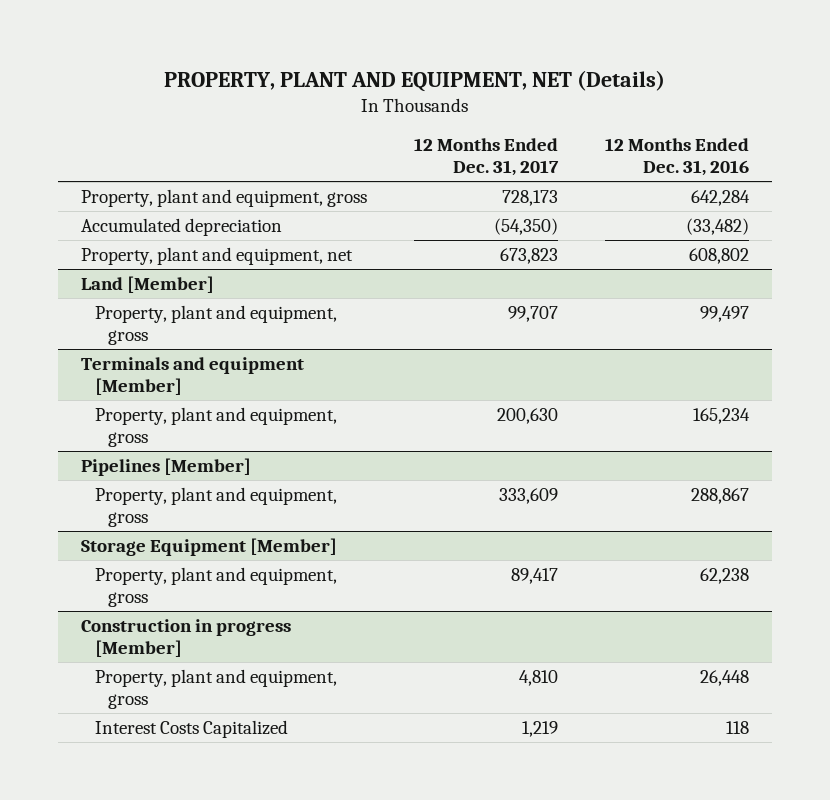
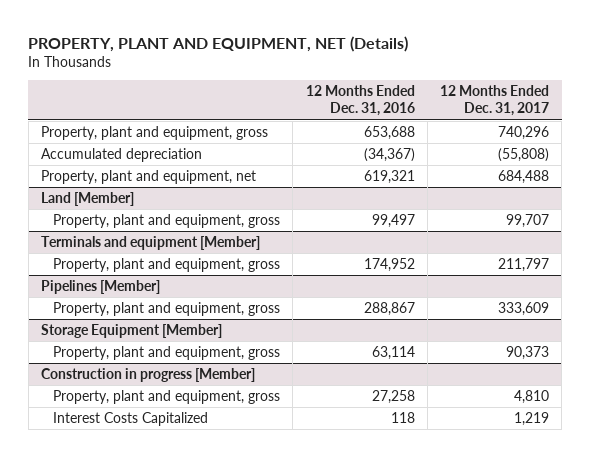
[501,189,558,206] 728,173 -> [498,125,550,140] 740,296
[690,189,750,206] 642,284 -> [363,125,415,140] 653,688
[493,217,558,235] (54,350) -> [498,147,550,162] (55,808)
[685,217,749,235] (33,482) -> [363,147,415,162] (34,367)
[499,247,558,264] 673,823 -> [498,169,550,184] 684,488
[688,247,749,264] 608,802 -> [363,169,415,184] 619,321
[496,407,558,424] 200,630 -> [498,257,550,272] 211,797
[692,407,750,424] 165,234 -> [363,257,415,272] 174,952
[510,567,558,584] 89,417 -> [506,345,550,360] 90,373
[699,567,749,584] 62,238 -> [371,345,415,360] 63,114
[699,669,749,686] 26,448 -> [371,389,415,404] 27,258

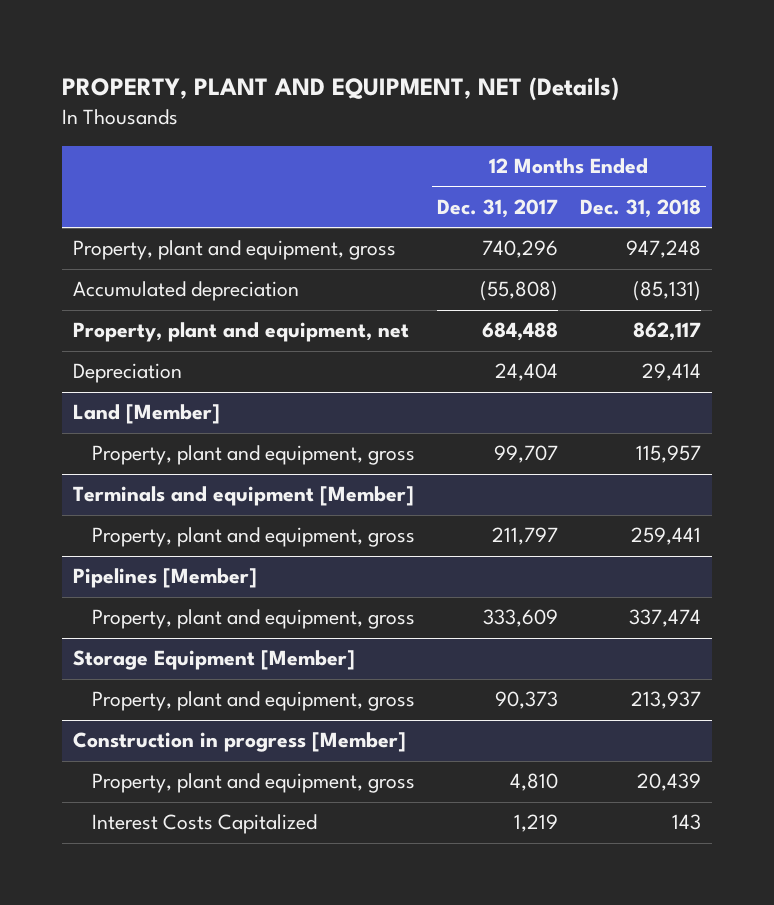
[305,85,415,117] 12 Months Ended Dec. 31, 2016 -> none
none -> [579,199,701,219] Dec. 31, 2018
none -> [72,363,182,384] Depreciation

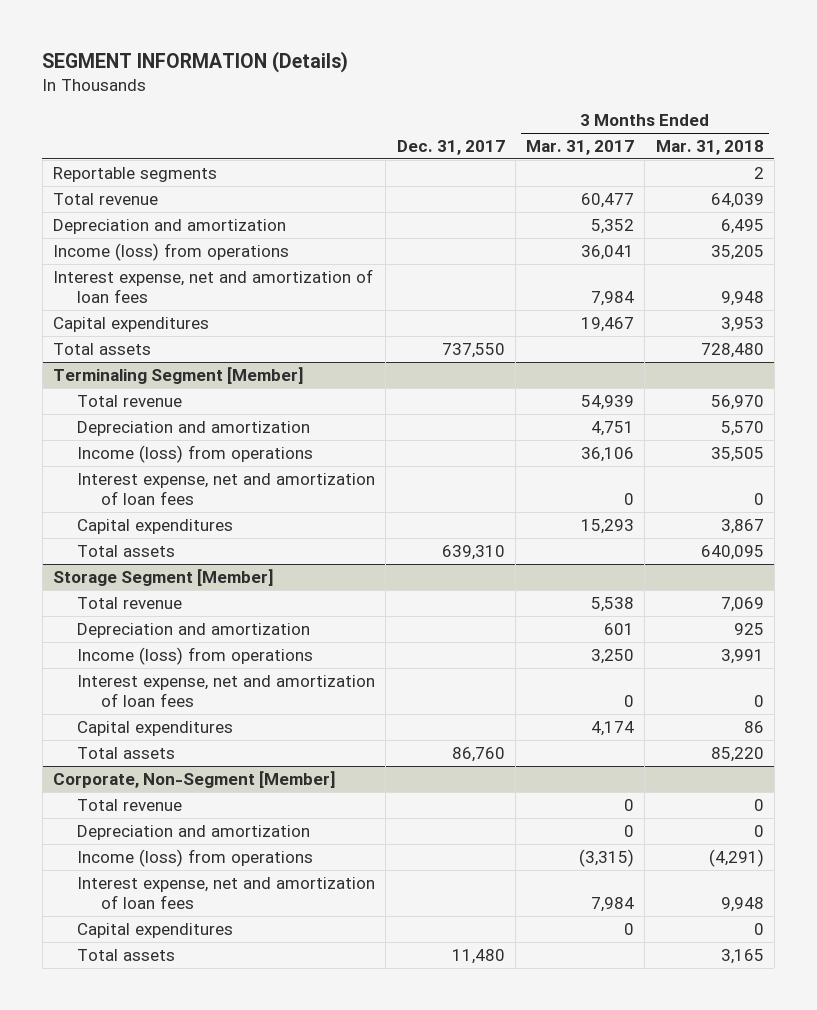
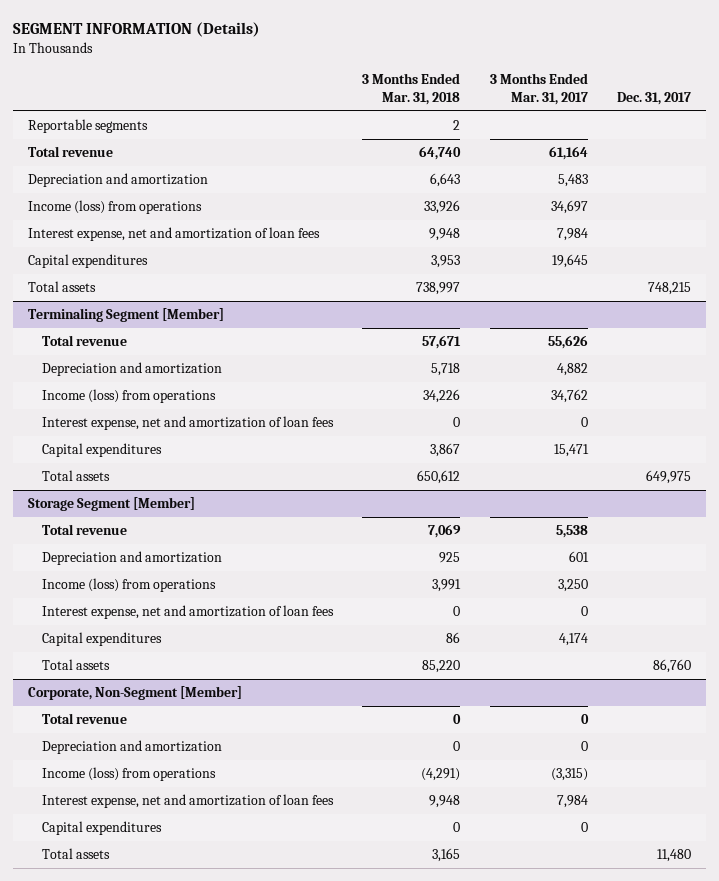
[581,192,635,208] 60,477 -> [548,146,588,161] 61,164
[710,192,764,208] 64,039 -> [419,146,462,161] 64,740
[591,218,635,234] 5,352 -> [557,174,588,188] 5,483
[720,218,764,234] 6,495 -> [430,173,461,188] 6,643
[581,244,635,260] 36,041 -> [550,200,588,215] 34,697
[710,244,764,260] 35,205 -> [424,200,461,215] 33,926
[581,316,635,332] 19,467 -> [551,254,588,269] 19,645
[441,342,505,358] 737,550 -> [647,282,691,296] 748,215
[700,342,764,358] 728,480 -> [416,282,461,296] 738,997
[581,394,635,410] 54,939 -> [547,335,588,350] 55,626
[710,394,764,410] 56,970 -> [422,335,462,350] 57,671
[591,420,635,436] 4,751 -> [556,363,588,377] 4,882
[720,420,764,436] 5,570 -> [431,363,461,377] 5,718
[581,446,635,462] 36,106 -> [550,389,588,404] 34,762
[710,446,764,462] 35,505 -> [423,389,461,404] 34,226
[581,518,635,534] 15,293 -> [553,444,589,458] 15,471
[441,544,505,560] 639,310 -> [645,470,691,485] 649,975
[700,544,764,560] 640,095 -> [417,470,461,485] 650,612

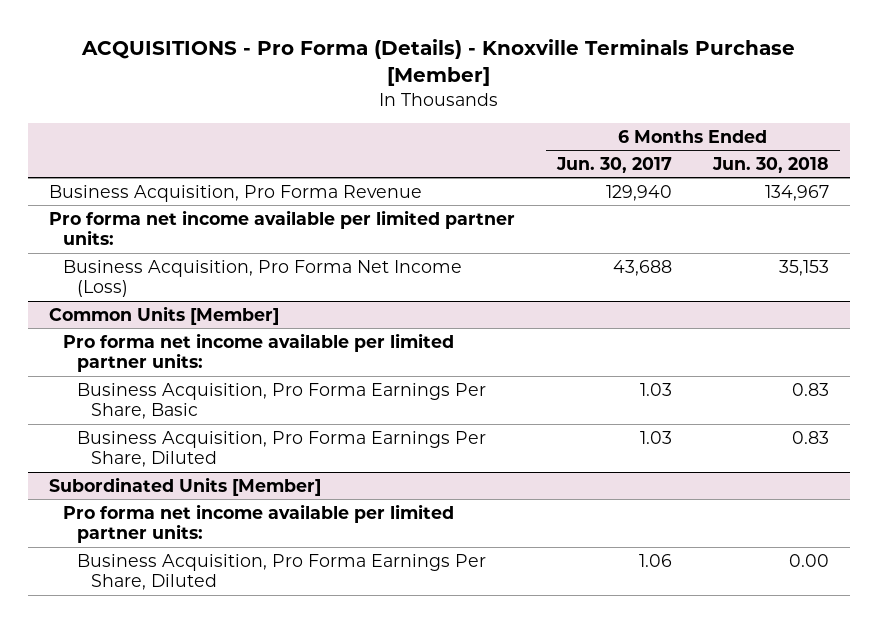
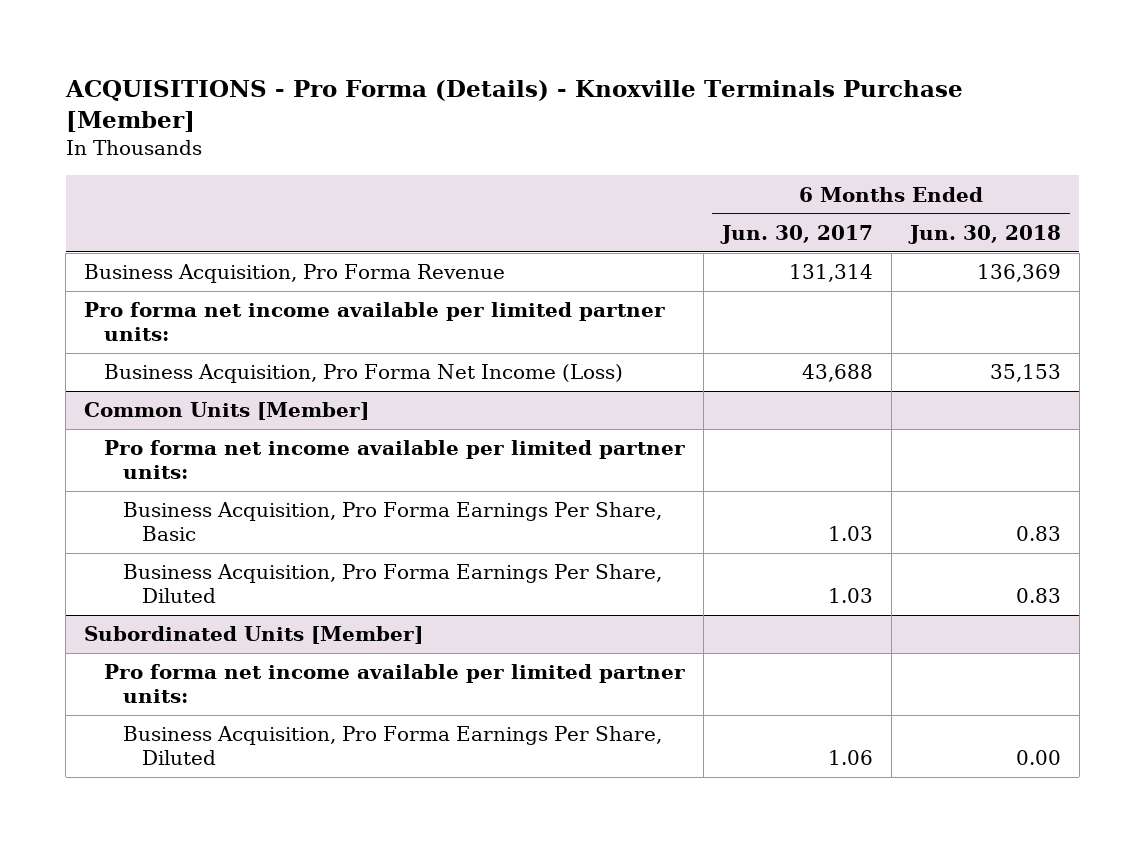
[605,184,672,201] 129,940 -> [788,264,873,283] 131,314
[765,184,830,201] 134,967 -> [976,264,1061,283] 136,369

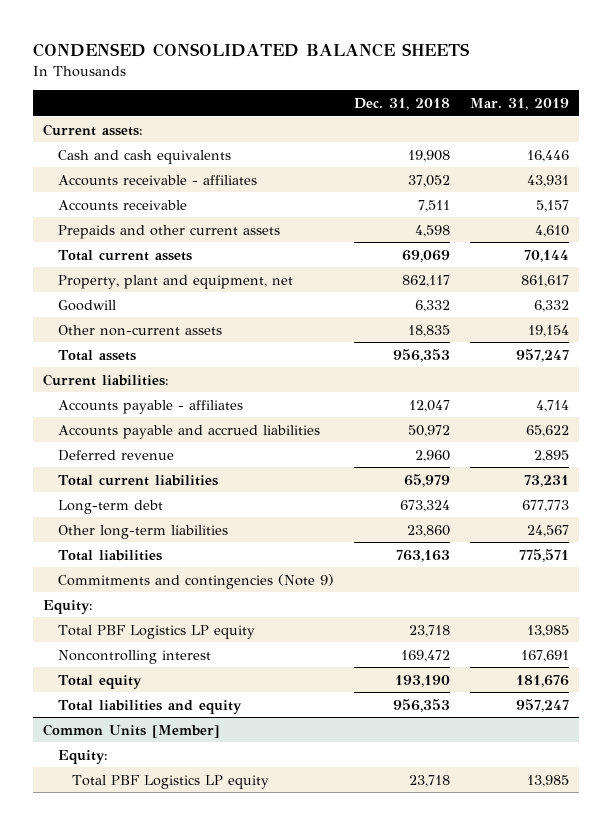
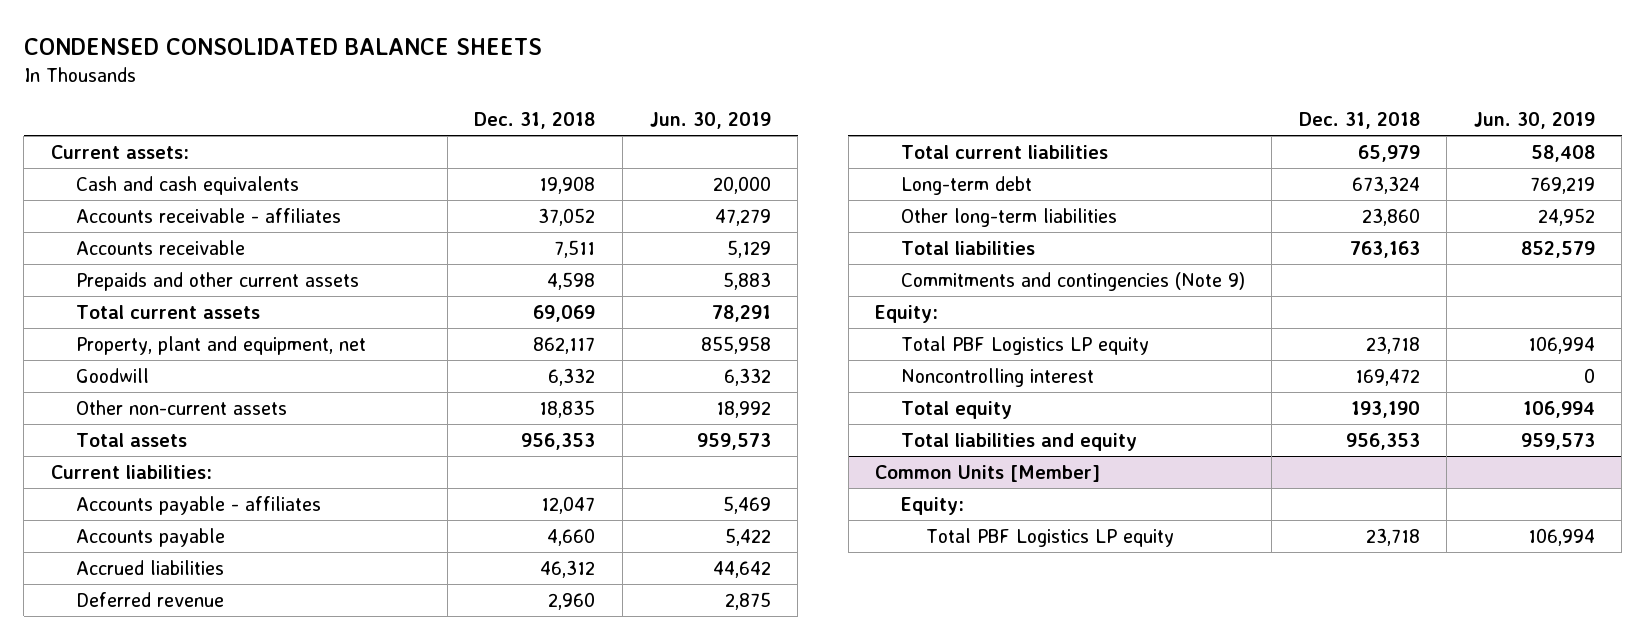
[470,97,570,110] Mar. 31, 2019 -> none
none -> [649,111,771,129] Jun. 30, 2019
[57,424,320,439] Accounts payable and accrued liabilities -> none
none -> [76,528,226,548] Accounts payable
none -> [76,560,225,576] Accrued liabilities

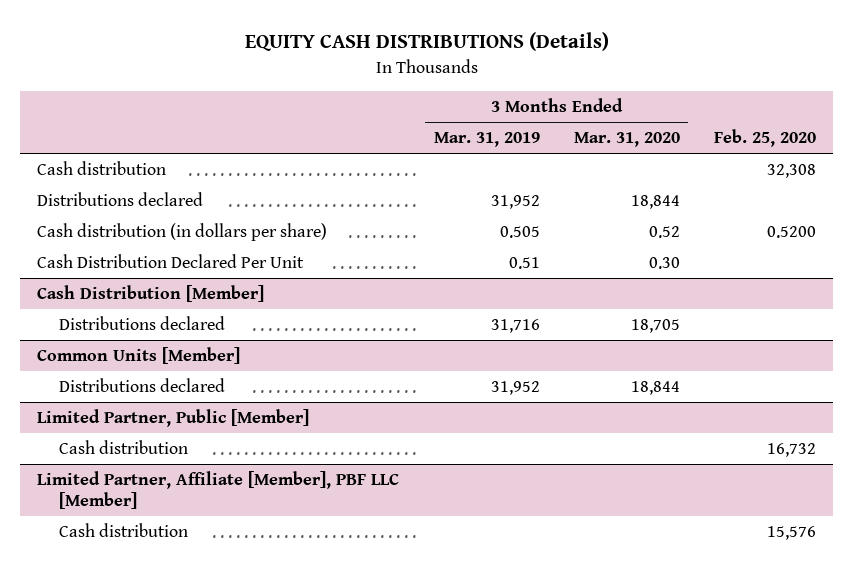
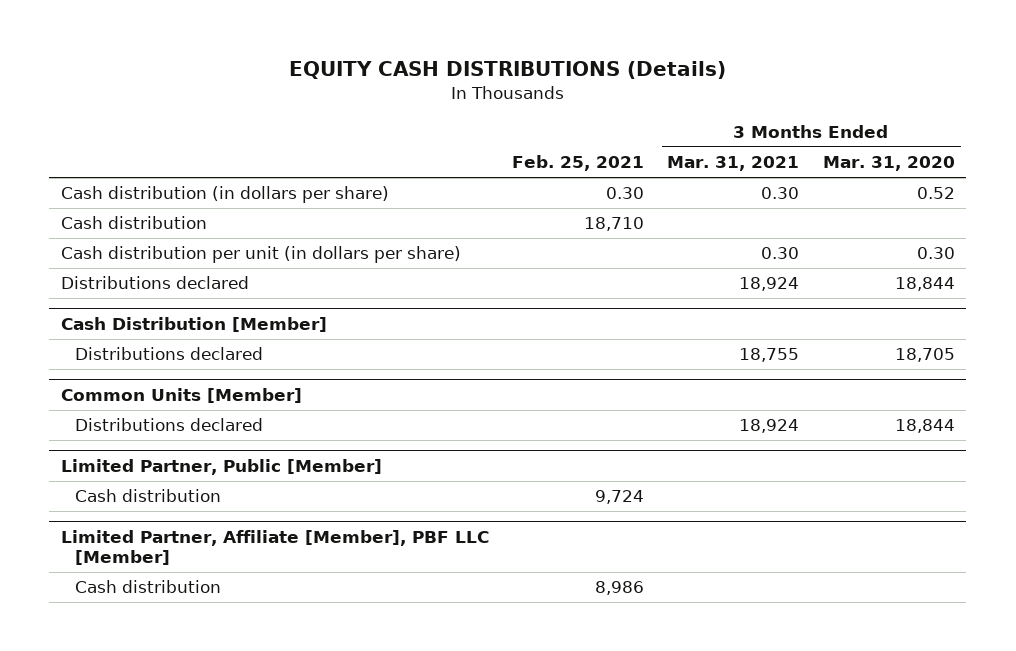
[433,132,540,148] Mar. 31, 2019 -> none
[714,129,817,148] Feb. 25, 2020 -> none
none -> [512,155,645,172] Feb. 25, 2021
none -> [667,156,800,172] Mar. 31, 2021
[37,223,328,242] Cash distribution (in dollars per share) -> [60,186,389,204] Cash distribution (in dollars per share)
none -> [60,246,461,264] Cash distribution per unit (in dollars per share)
[37,254,305,269] Cash Distribution Declared Per Unit -> none

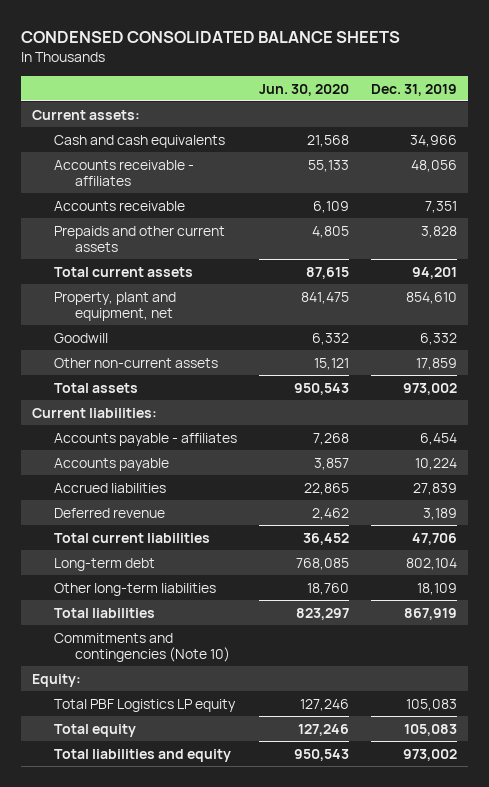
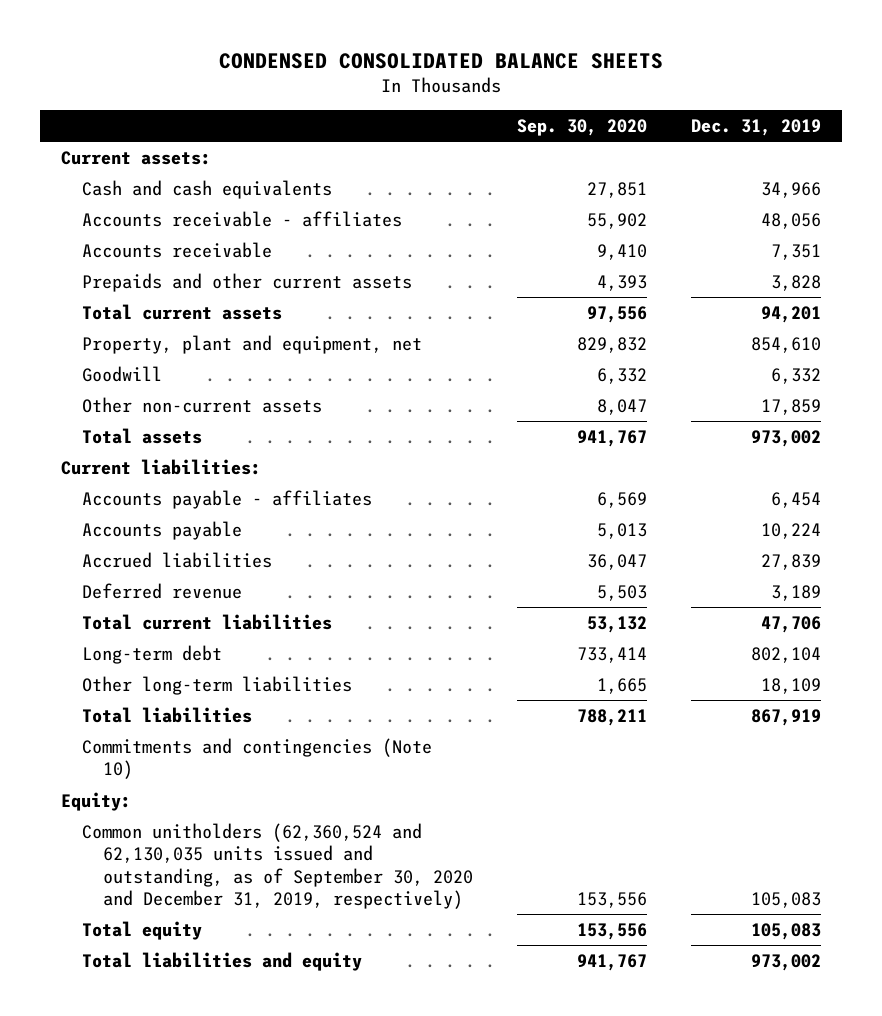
[258,83,349,96] Jun. 30, 2020 -> none
none -> [517,119,648,137] Sep. 30, 2020
[53,698,236,712] Total PBF Logistics LP equity -> [82,822,474,909] Common unitholders (62,360,524 and 62,130,035 units issued and outstanding, as of September 30, 2020 and December 31, 2019, respectively)

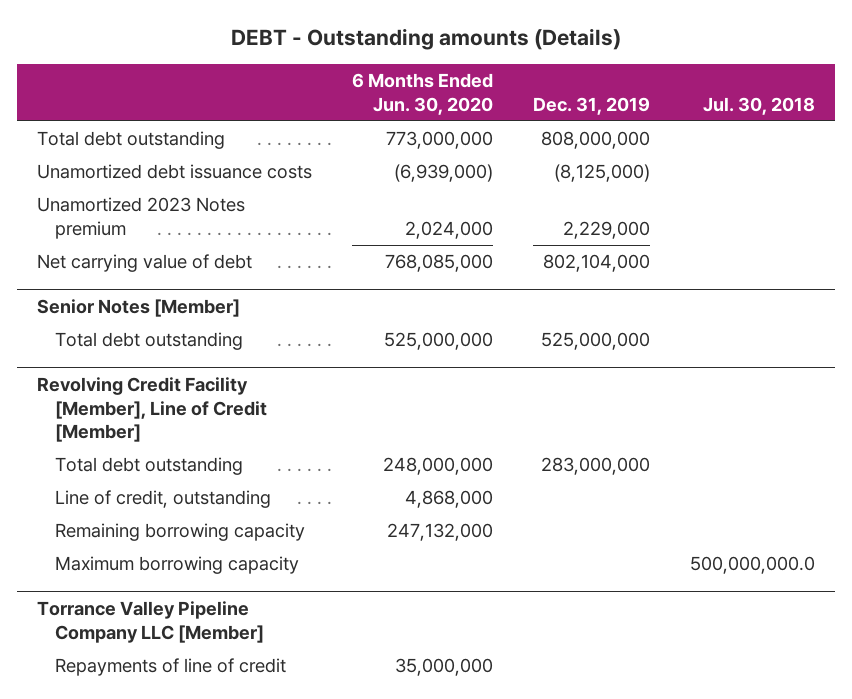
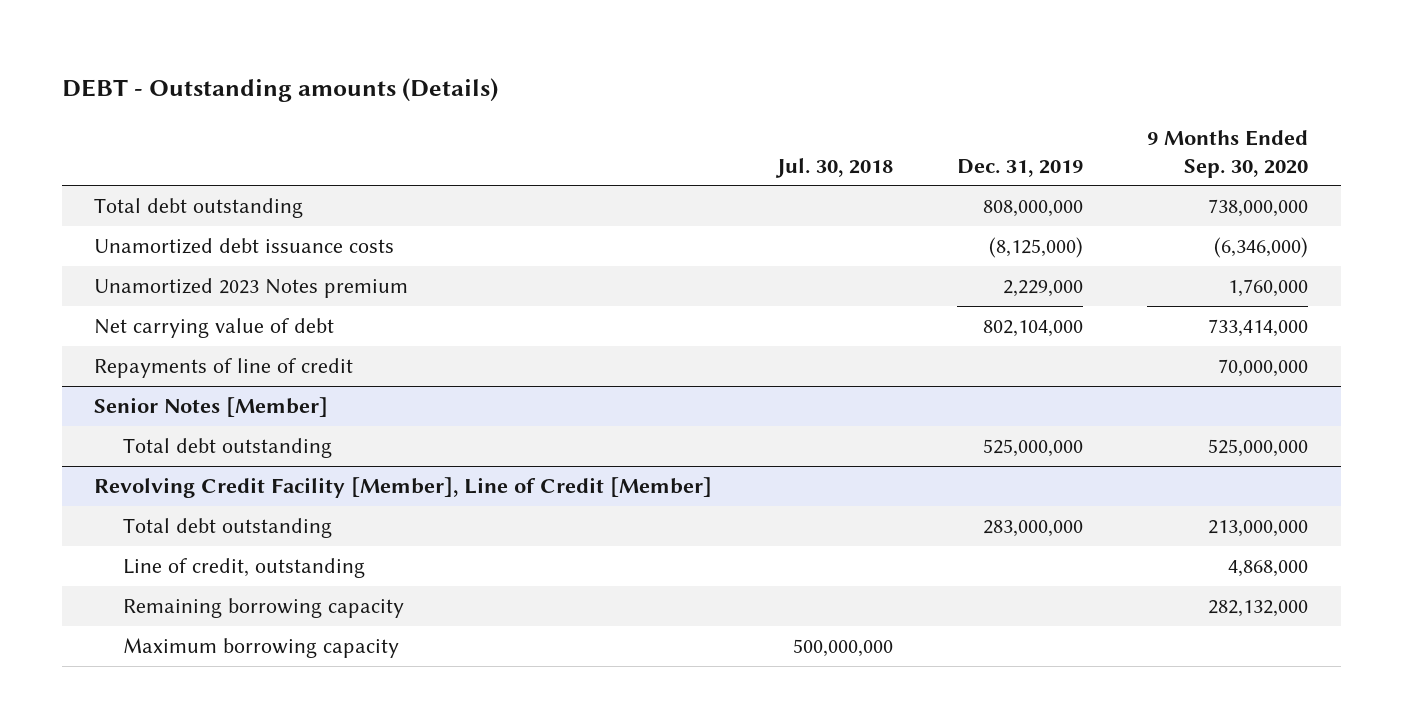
[351,73,493,115] 6 Months Ended Jun. 30, 2020 -> none
none -> [1147,129,1309,178] 9 Months Ended Sep. 30, 2020
none -> [94,357,354,378] Repayments of line of credit
[36,601,265,643] Torrance Valley Pipeline Company LLC [Member] -> none
[55,658,287,677] Repayments of line of credit -> none
[689,556,815,575] 500,000,000.0 -> [792,638,893,657] 500,000,000

